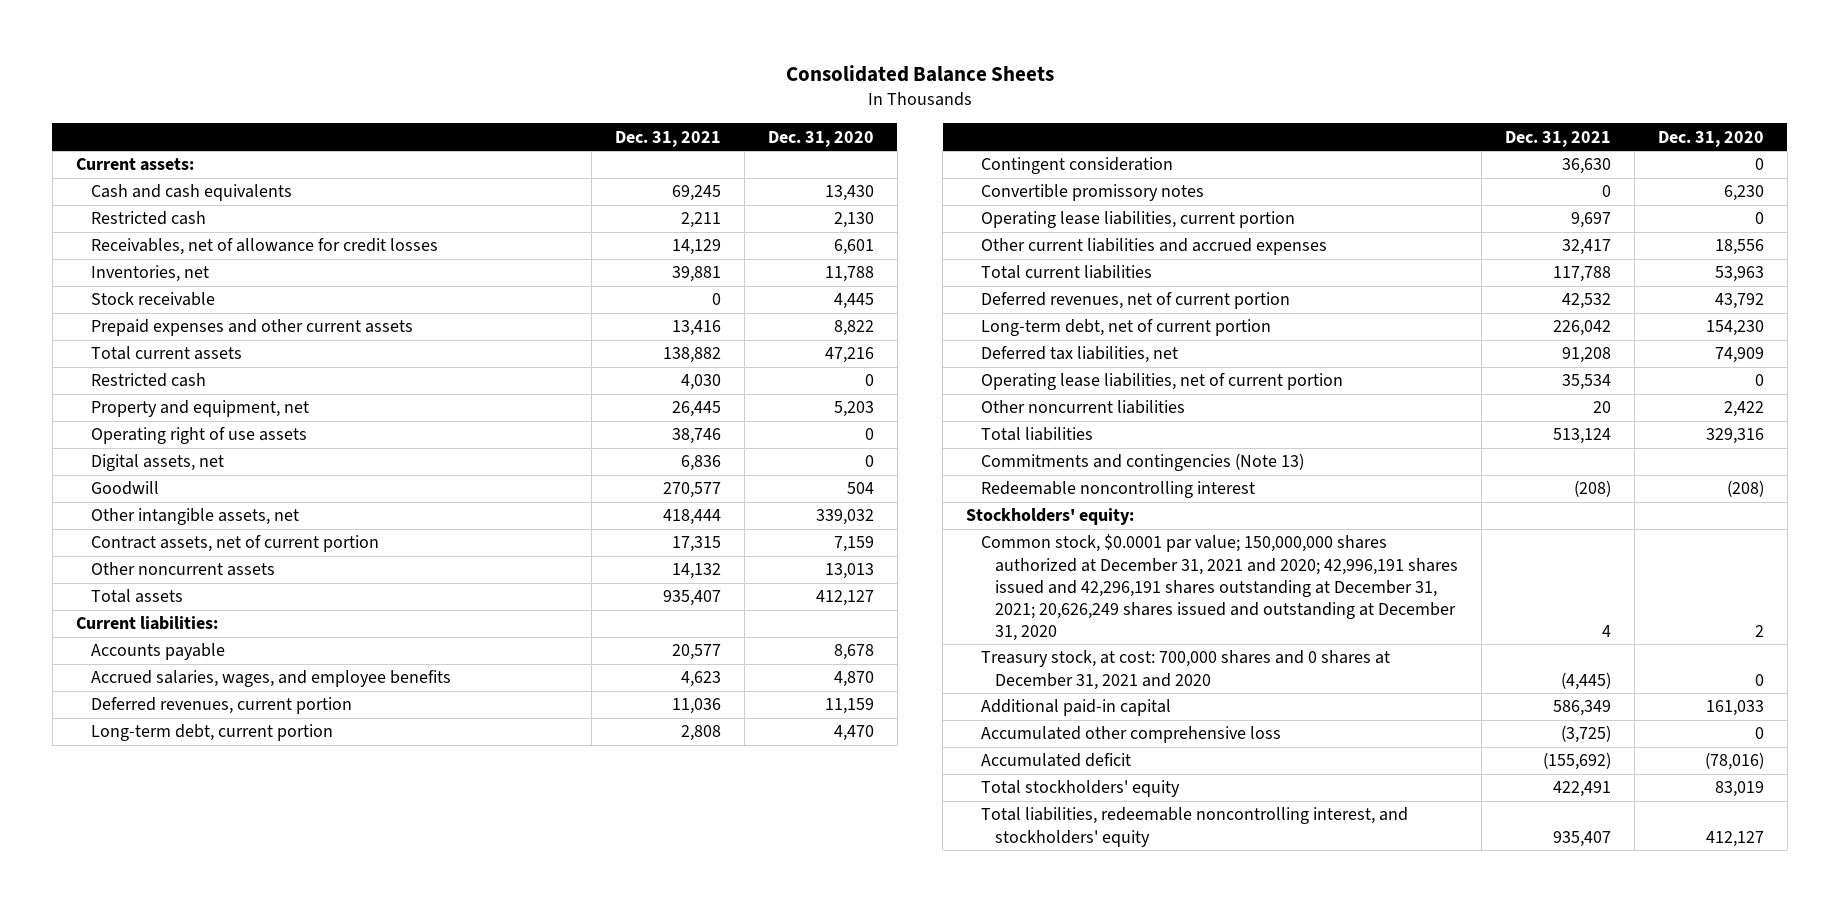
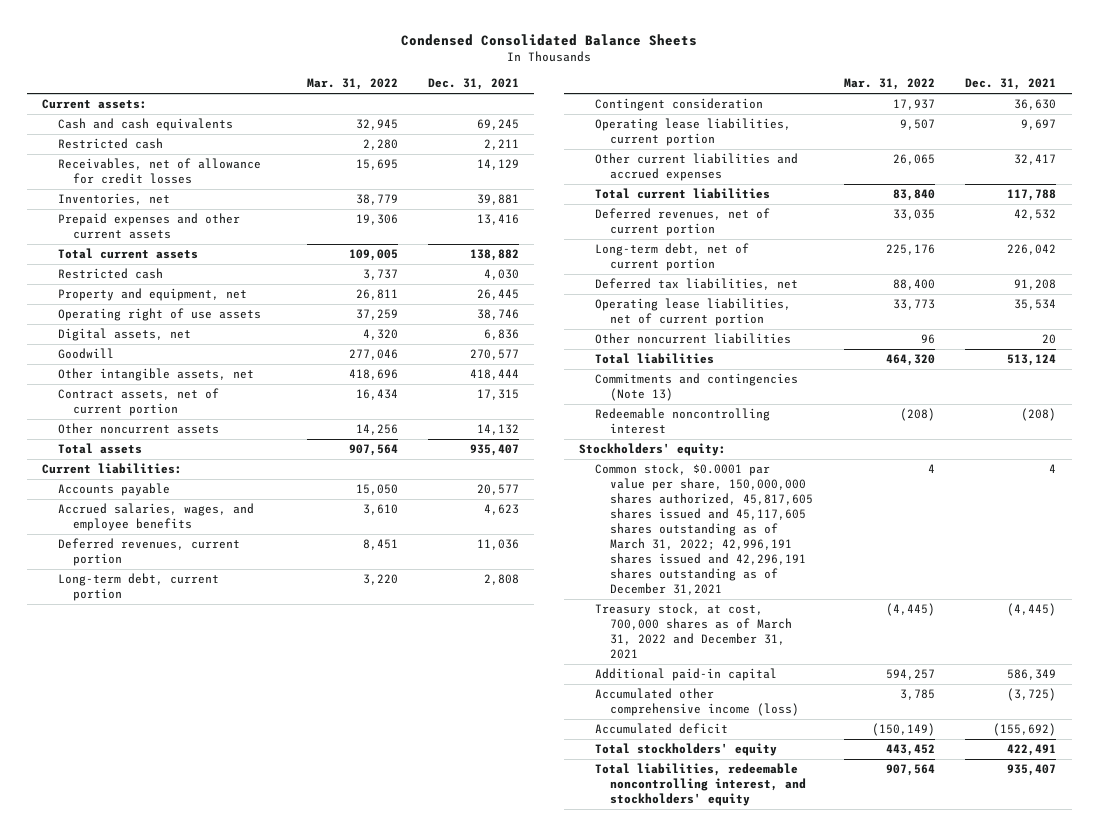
[785,64,1054,82] Consolidated Balance Sheets -> [401,34,698,47] Condensed Consolidated Balance Sheets
[767,130,874,147] Dec. 31, 2020 -> none
none -> [306,78,398,91] Mar. 31, 2022
[90,292,215,307] Stock receivable -> none
[980,184,1204,202] Convertible promissory notes -> none
[980,534,1459,641] Common stock, $0.0001 par value; 150,000,000 shares authorized at December 31, 2021 and 2020; 42,996,191 shares issued and 42,296,191 shares outstanding at December 31, 2021; 20,626,249 shares issued and outstanding at December 31, 2020 -> [594,463,814,596] Common stock, $0.0001 par value per share, 150,000,000 shares authorized, 45,817,605 shares issued and 45,117,605 shares outstanding as of March 31, 2022; 42,996,191 shares issued and 42,296,191 shares outstanding as of December 31,2021
[980,650,1390,690] Treasury stock, at cost: 700,000 shares and 0 shares at December 31, 2021 and 2020 -> [594,603,793,660] Treasury stock, at cost, 700,000 shares as of March 31, 2022 and December 31, 2021
[980,726,1281,744] Accumulated other comprehensive loss -> [594,688,800,717] Accumulated other comprehensive income (loss)

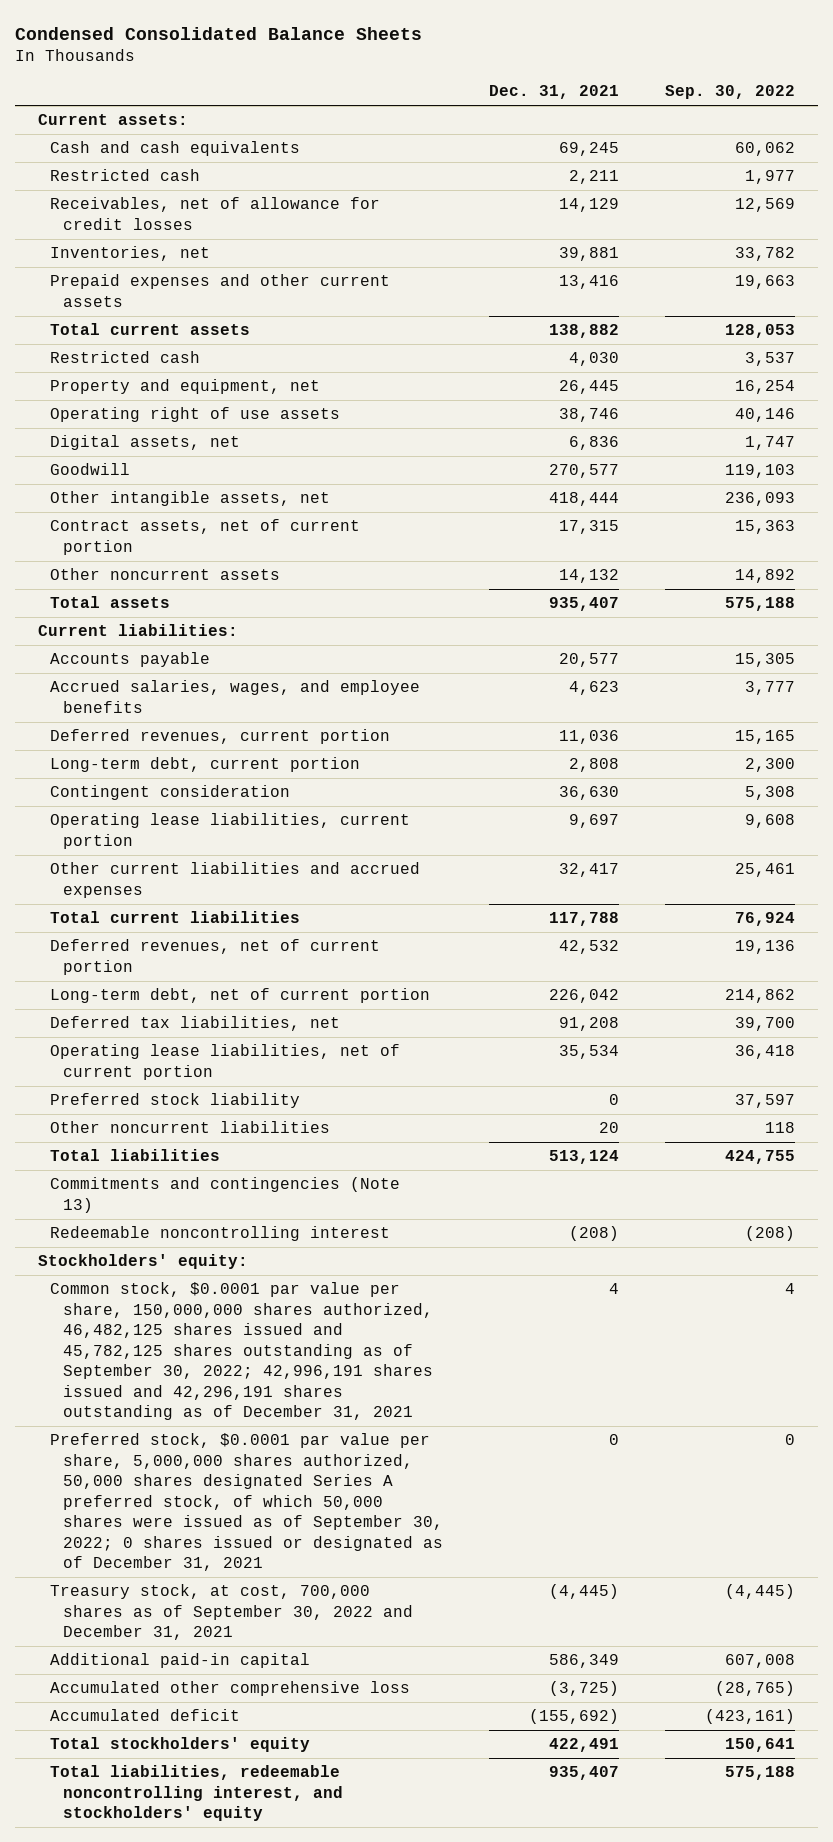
[306,78,398,91] Mar. 31, 2022 -> none
none -> [665,85,796,100] Sep. 30, 2022
none -> [50,1093,301,1109] Preferred stock liability
[594,463,814,596] Common stock, $0.0001 par value per share, 150,000,000 shares authorized, 45,817,605 shares issued and 45,117,605 shares outstanding as of March 31, 2022; 42,996,191 shares issued and 42,296,191 shares outstanding as of December 31,2021 -> [50,1282,433,1421] Common stock, $0.0001 par value per share, 150,000,000 shares authorized, 46,482,125 shares issued and 45,782,125 shares outstanding as of September 30, 2022; 42,996,191 shares issued and 42,296,191 shares outstanding as of December 31, 2021
none -> [50,1433,443,1572] Preferred stock, $0.0001 par value per share, 5,000,000 shares authorized, 50,000 shares designated Series A preferred stock, of which 50,000 shares were issued as of September 30, 2022; 0 shares issued or designated as of December 31, 2021
[594,603,793,660] Treasury stock, at cost, 700,000 shares as of March 31, 2022 and December 31, 2021 -> [50,1584,413,1641] Treasury stock, at cost, 700,000 shares as of September 30, 2022 and December 31, 2021
[594,688,800,717] Accumulated other comprehensive income (loss) -> [50,1681,411,1697] Accumulated other comprehensive loss

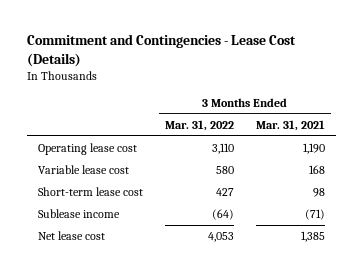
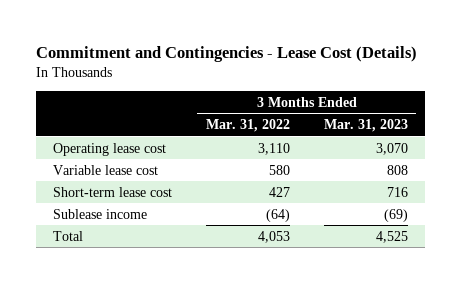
[256,119,326,131] Mar. 31, 2021 -> none
none -> [323,119,408,133] Mar. 31, 2023
[37,231,105,241] Net lease cost -> [52,230,83,241] Total

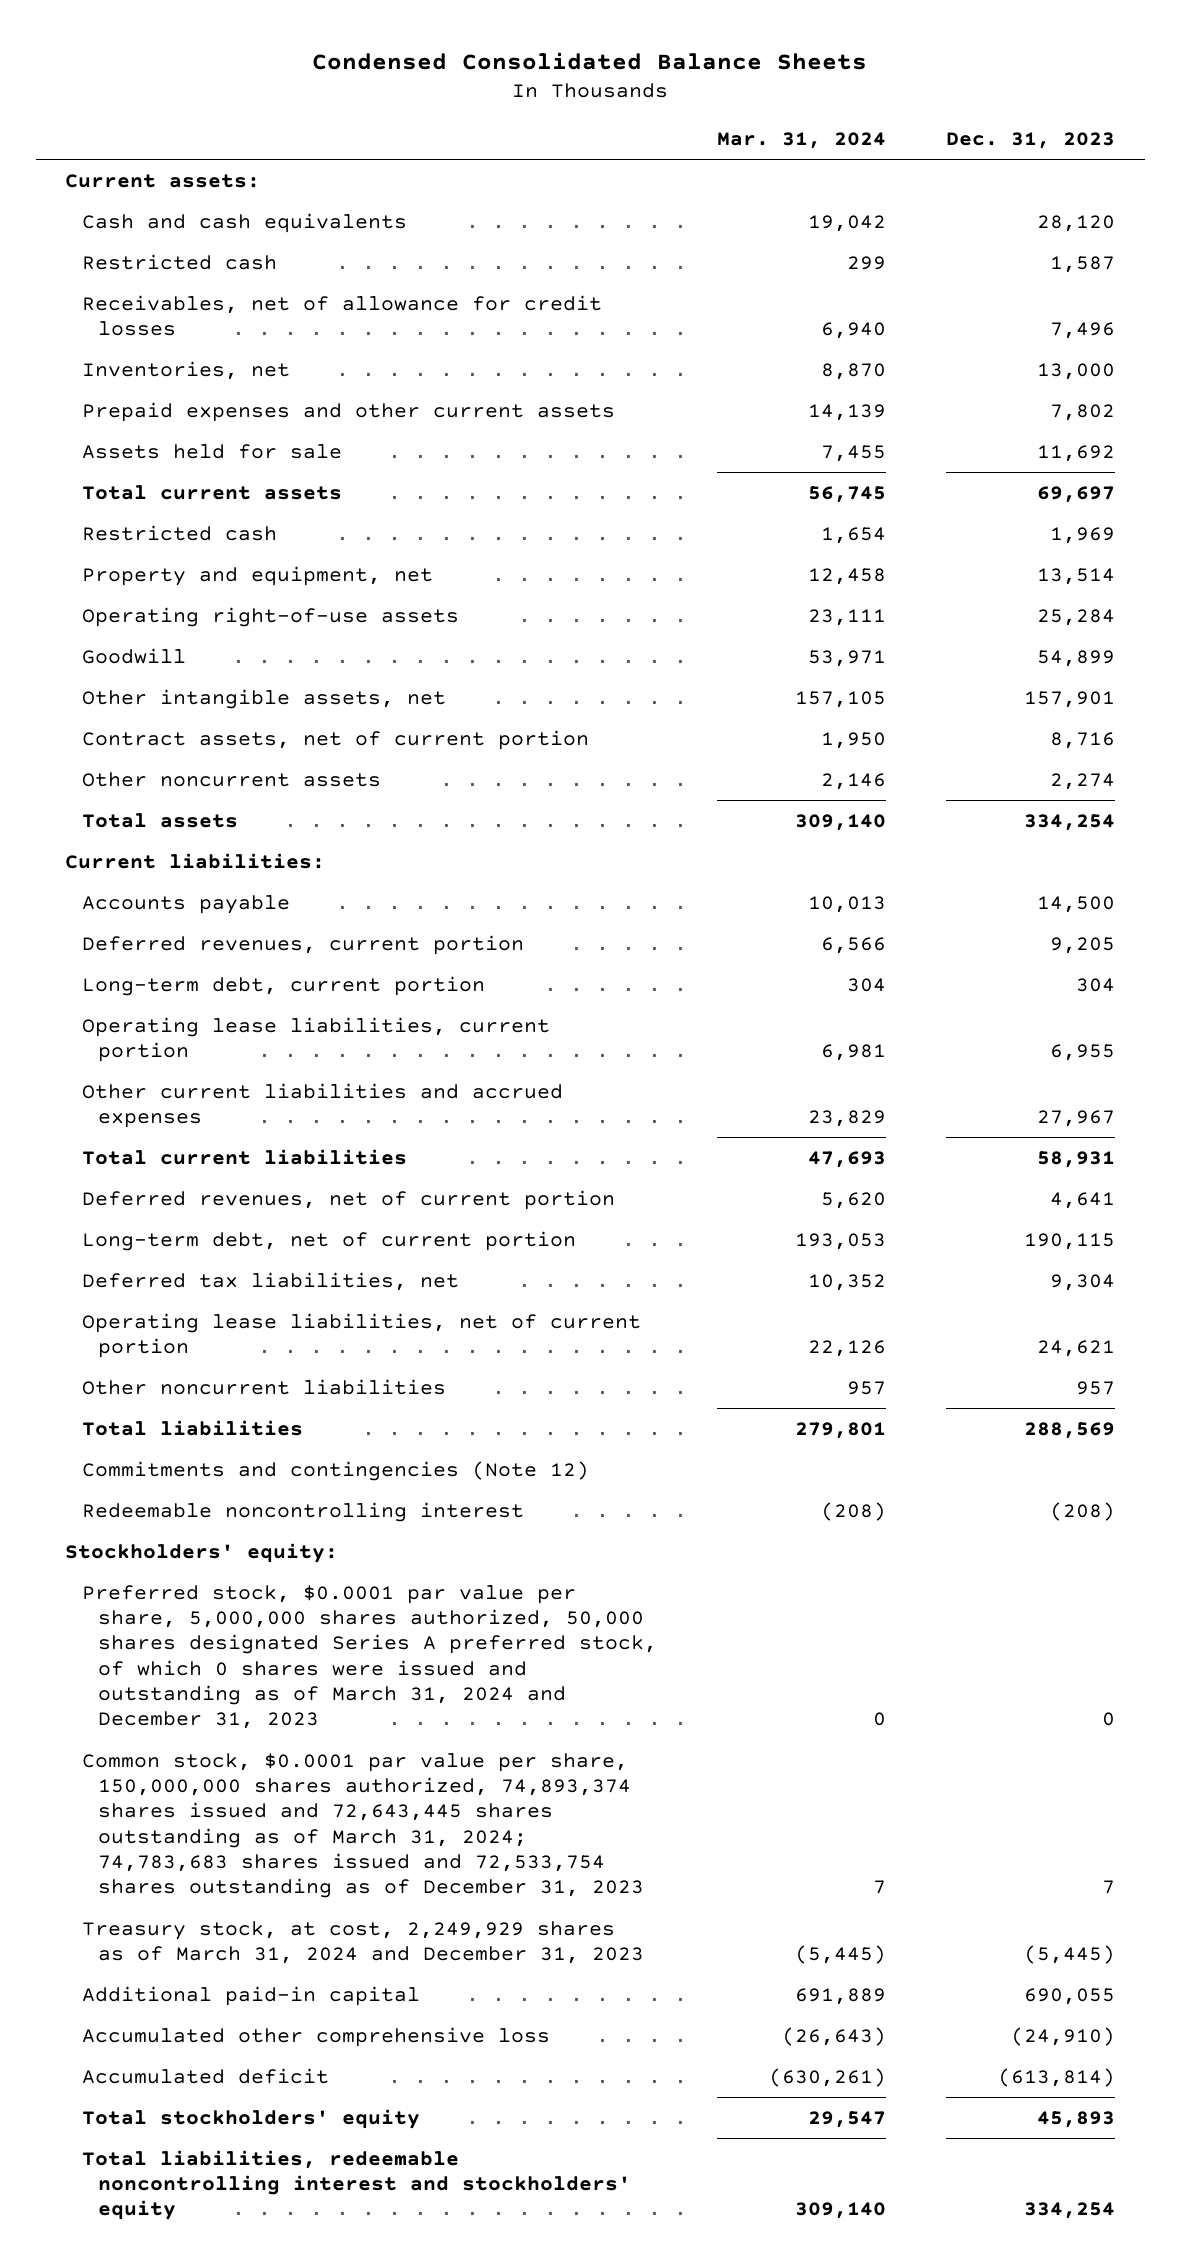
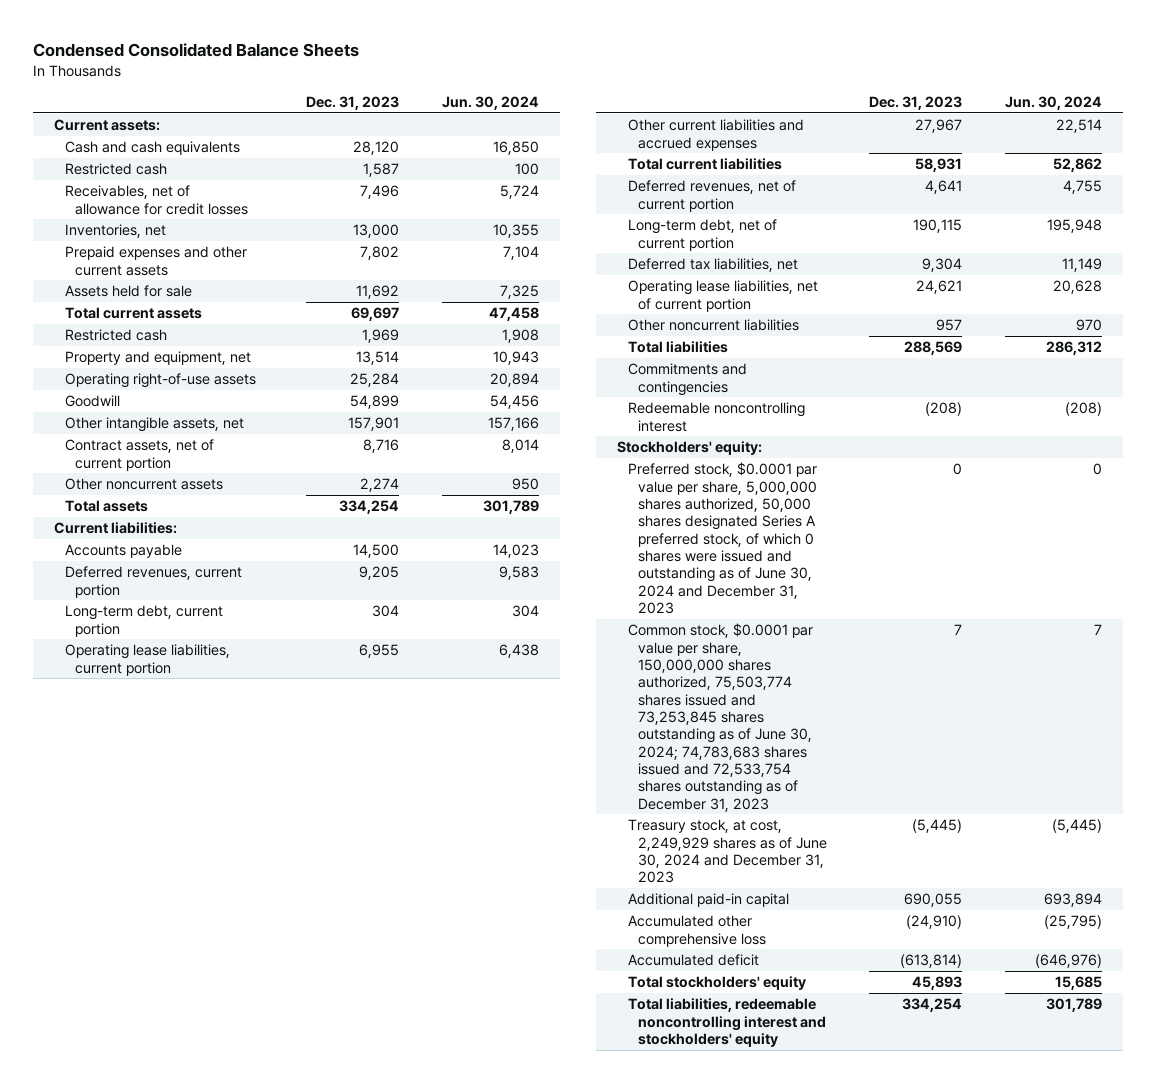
[716,132,886,150] Mar. 31, 2024 -> none
none -> [441,95,539,110] Jun. 30, 2024
[81,1460,589,1481] Commitments and contingencies (Note 12) -> [627,363,747,396] Commitments and contingencies
[81,1584,657,1730] Preferred stock, $0.0001 par value per share, 5,000,000 shares authorized, 50,000 shares designated Series A preferred stock, of which 0 shares were issued and outstanding as of March 31, 2024 and December 31, 2023 -> [627,462,818,614] Preferred stock, $0.0001 par value per share, 5,000,000 shares authorized, 50,000 shares designated Series A preferred stock, of which 0 shares were issued and outstanding as of June 30, 2024 and December 31, 2023
[81,1752,644,1899] Common stock, $0.0001 par value per share, 150,000,000 shares authorized, 74,893,374 shares issued and 72,643,445 shares outstanding as of March 31, 2024; 74,783,683 shares issued and 72,533,754 shares outstanding as of December 31, 2023 -> [627,623,813,812] Common stock, $0.0001 par value per share, 150,000,000 shares authorized, 75,503,774 shares issued and 73,253,845 shares outstanding as of June 30, 2024; 74,783,683 shares issued and 72,533,754 shares outstanding as of December 31, 2023
[81,1920,644,1965] Treasury stock, at cost, 2,249,929 shares as of March 31, 2024 and December 31, 2023 -> [627,819,828,884] Treasury stock, at cost, 2,249,929 shares as of June 30, 2024 and December 31, 2023

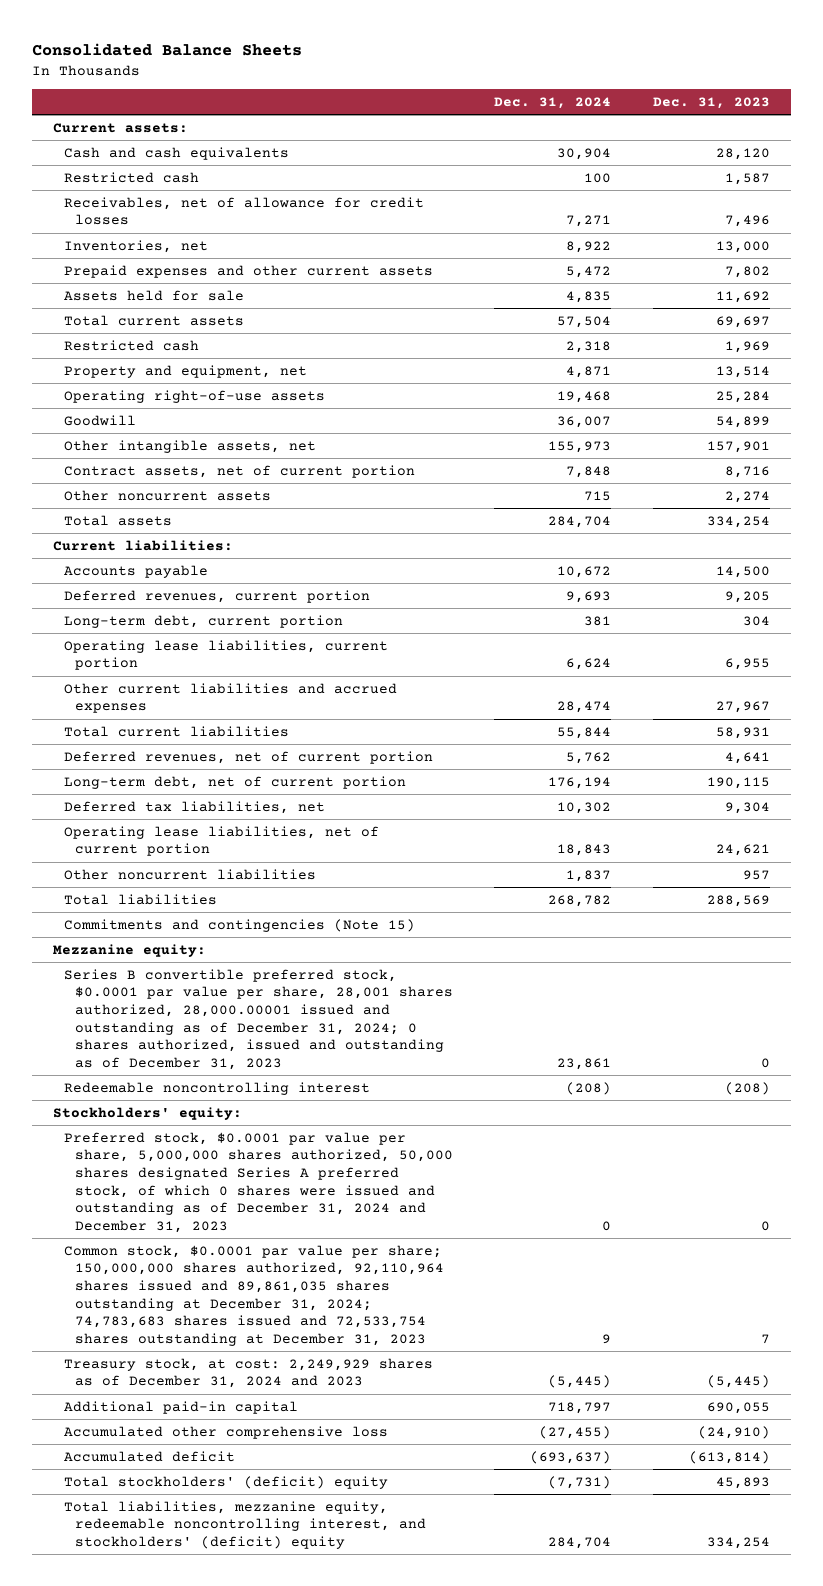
[33,43,360,58] Condensed Consolidated Balance Sheets -> [32,43,303,57] Consolidated Balance Sheets
[441,95,539,110] Jun. 30, 2024 -> none
none -> [494,97,612,110] Dec. 31, 2024
[627,363,747,396] Commitments and contingencies -> [63,918,415,932] Commitments and contingencies (Note 15)
none -> [53,943,207,957] Mezzanine equity:
none -> [63,968,453,1070] Series B convertible preferred stock, $0.0001 par value per share, 28,001 shares authorized, 28,000.00001 issued and outstanding as of December 31, 2024; 0 shares authorized, issued and outstanding as of December 31, 2023
[627,462,818,614] Preferred stock, $0.0001 par value per share, 5,000,000 shares authorized, 50,000 shares designated Series A preferred stock, of which 0 shares were issued and outstanding as of June 30, 2024 and December 31, 2023 -> [63,1131,453,1233] Preferred stock, $0.0001 par value per share, 5,000,000 shares authorized, 50,000 shares designated Series A preferred stock, of which 0 shares were issued and outstanding as of December 31, 2024 and December 31, 2023
[627,623,813,812] Common stock, $0.0001 par value per share, 150,000,000 shares authorized, 75,503,774 shares issued and 73,253,845 shares outstanding as of June 30, 2024; 74,783,683 shares issued and 72,533,754 shares outstanding as of December 31, 2023 -> [63,1244,444,1346] Common stock, $0.0001 par value per share; 150,000,000 shares authorized, 92,110,964 shares issued and 89,861,035 shares outstanding at December 31, 2024; 74,783,683 shares issued and 72,533,754 shares outstanding at December 31, 2023
[627,819,828,884] Treasury stock, at cost, 2,249,929 shares as of June 30, 2024 and December 31, 2023 -> [63,1357,433,1389] Treasury stock, at cost: 2,249,929 shares as of December 31, 2024 and 2023
[627,976,806,991] Total stockholders' equity -> [63,1475,388,1489] Total stockholders' (deficit) equity
[627,998,827,1047] Total liabilities, redeemable noncontrolling interest and stockholders' equity -> [63,1500,426,1549] Total liabilities, mezzanine equity, redeemable noncontrolling interest, and stockholders' (deficit) equity

